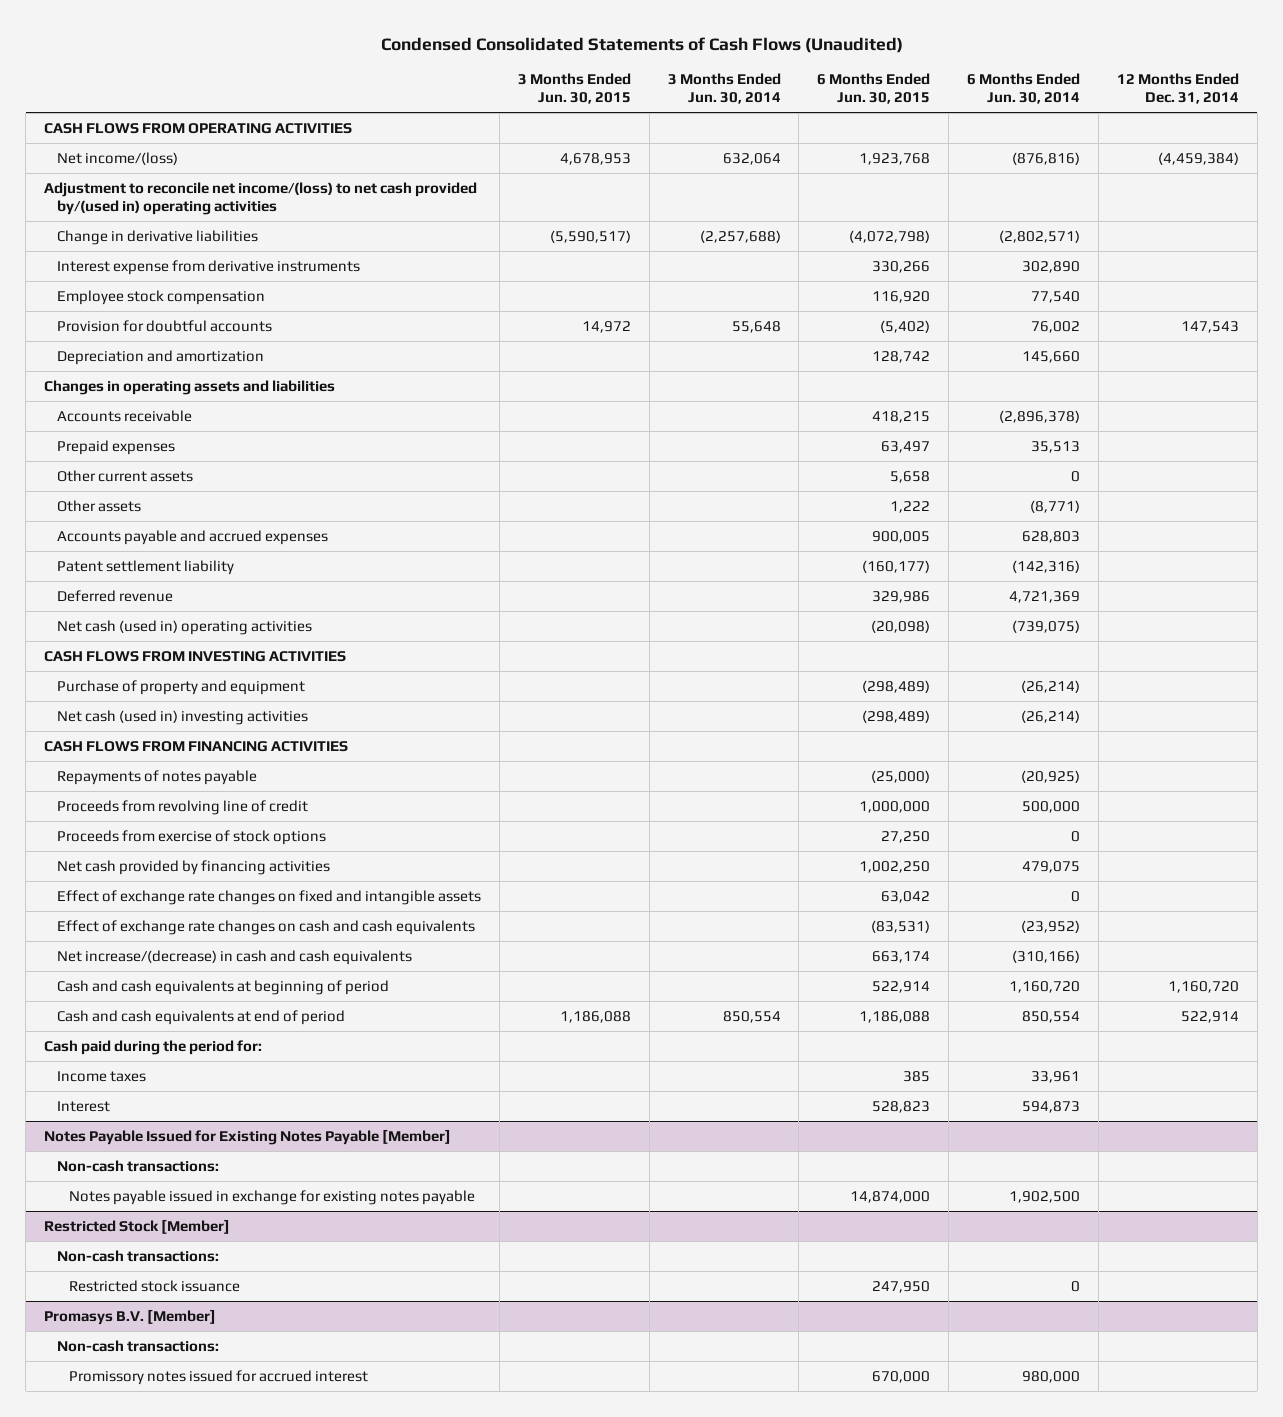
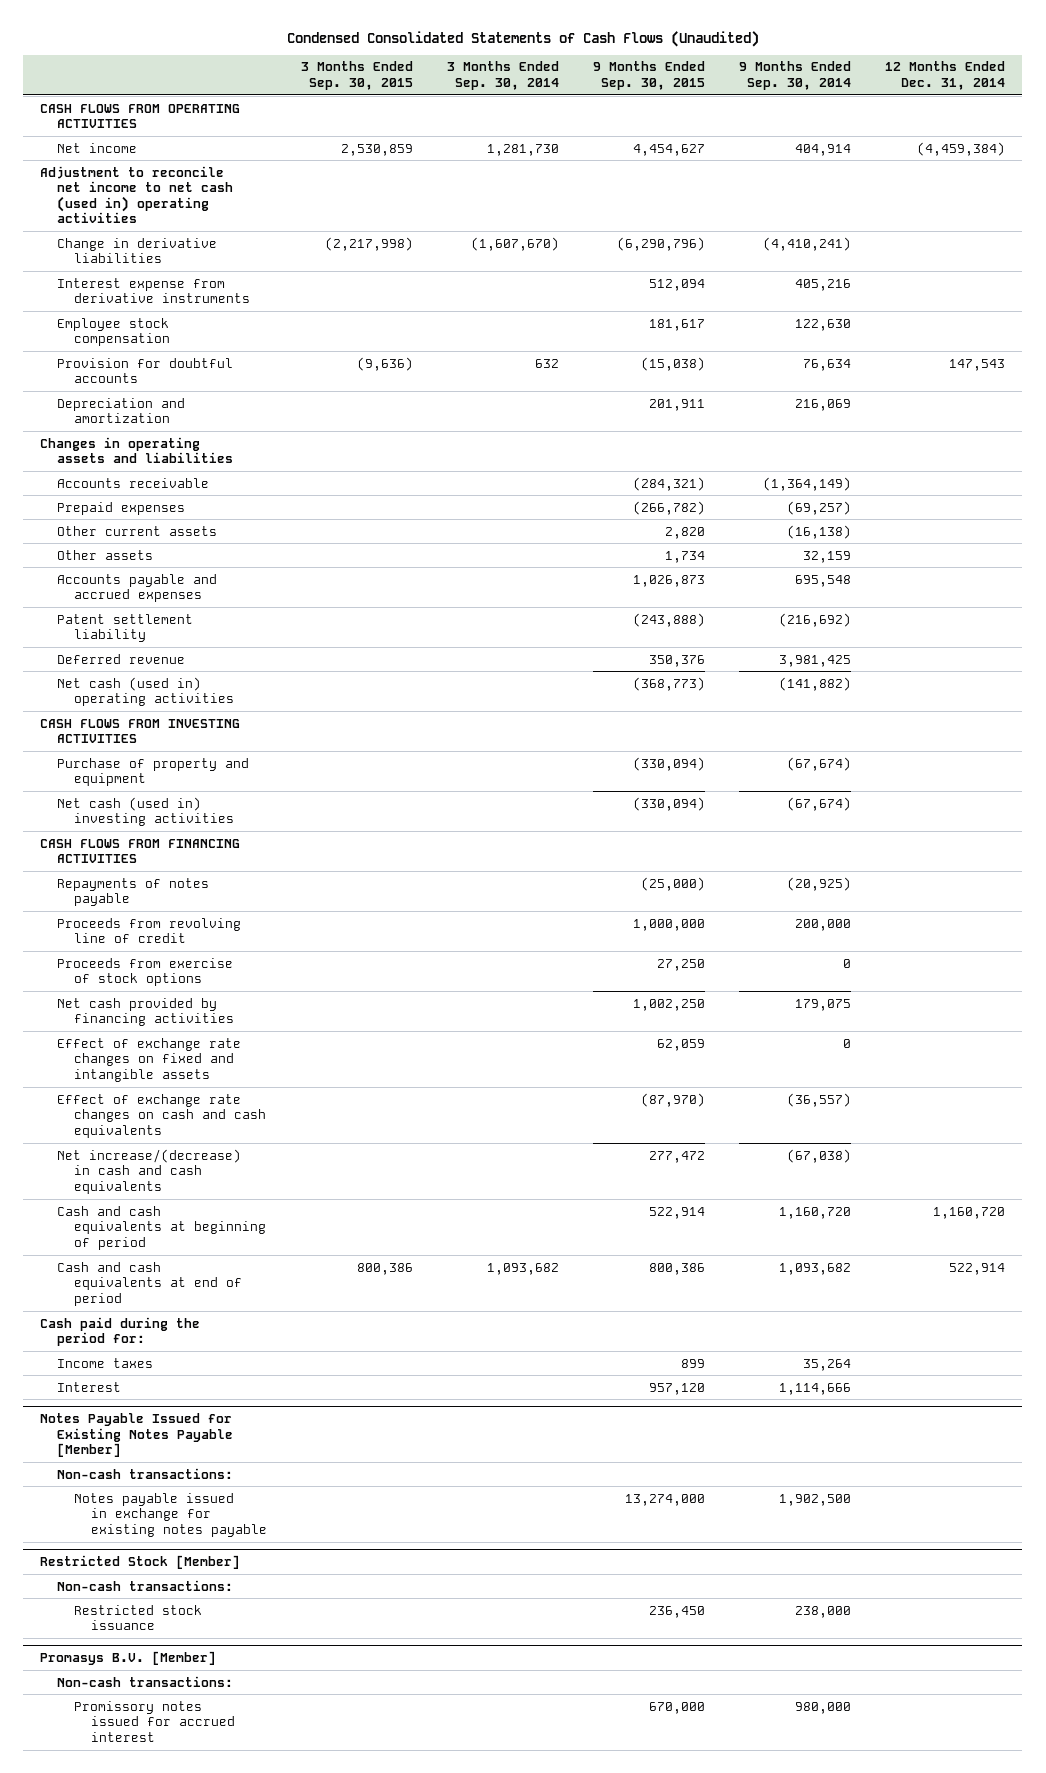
[517,73,631,105] 3 Months Ended Jun. 30, 2015 -> none
[667,73,781,105] 3 Months Ended Jun. 30, 2014 -> none
[817,73,931,105] 6 Months Ended Jun. 30, 2015 -> none
[967,73,1081,105] 6 Months Ended Jun. 30, 2014 -> none
none -> [301,61,414,91] 3 Months Ended Sep. 30, 2015
none -> [447,61,560,91] 3 Months Ended Sep. 30, 2014
none -> [593,61,706,91] 9 Months Ended Sep. 30, 2015
none -> [739,61,852,91] 9 Months Ended Sep. 30, 2014
[56,151,178,165] Net income/(loss) -> [57,142,138,153] Net income
[44,181,478,215] Adjustment to reconcile net income/(loss) to net cash provided by/(used in) operating activities -> [40,165,234,224] Adjustment to reconcile net income to net cash (used in) operating activities

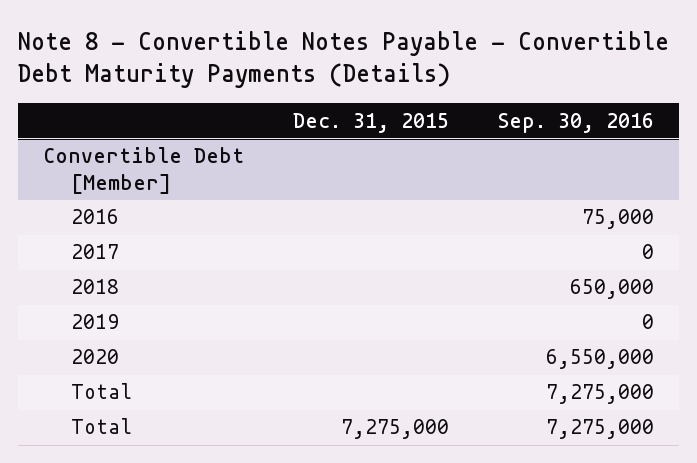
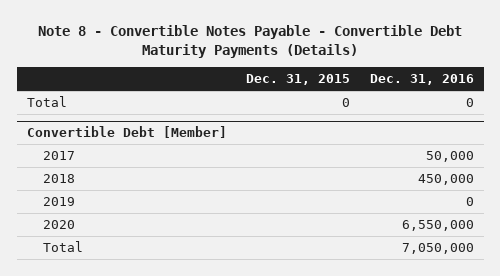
[498,112,655,133] Sep. 30, 2016 -> none
none -> [369,74,474,86] Dec. 31, 2016
none -> [26,95,67,107] Total
[70,209,119,225] 2016 -> none
[70,418,132,435] Total -> none

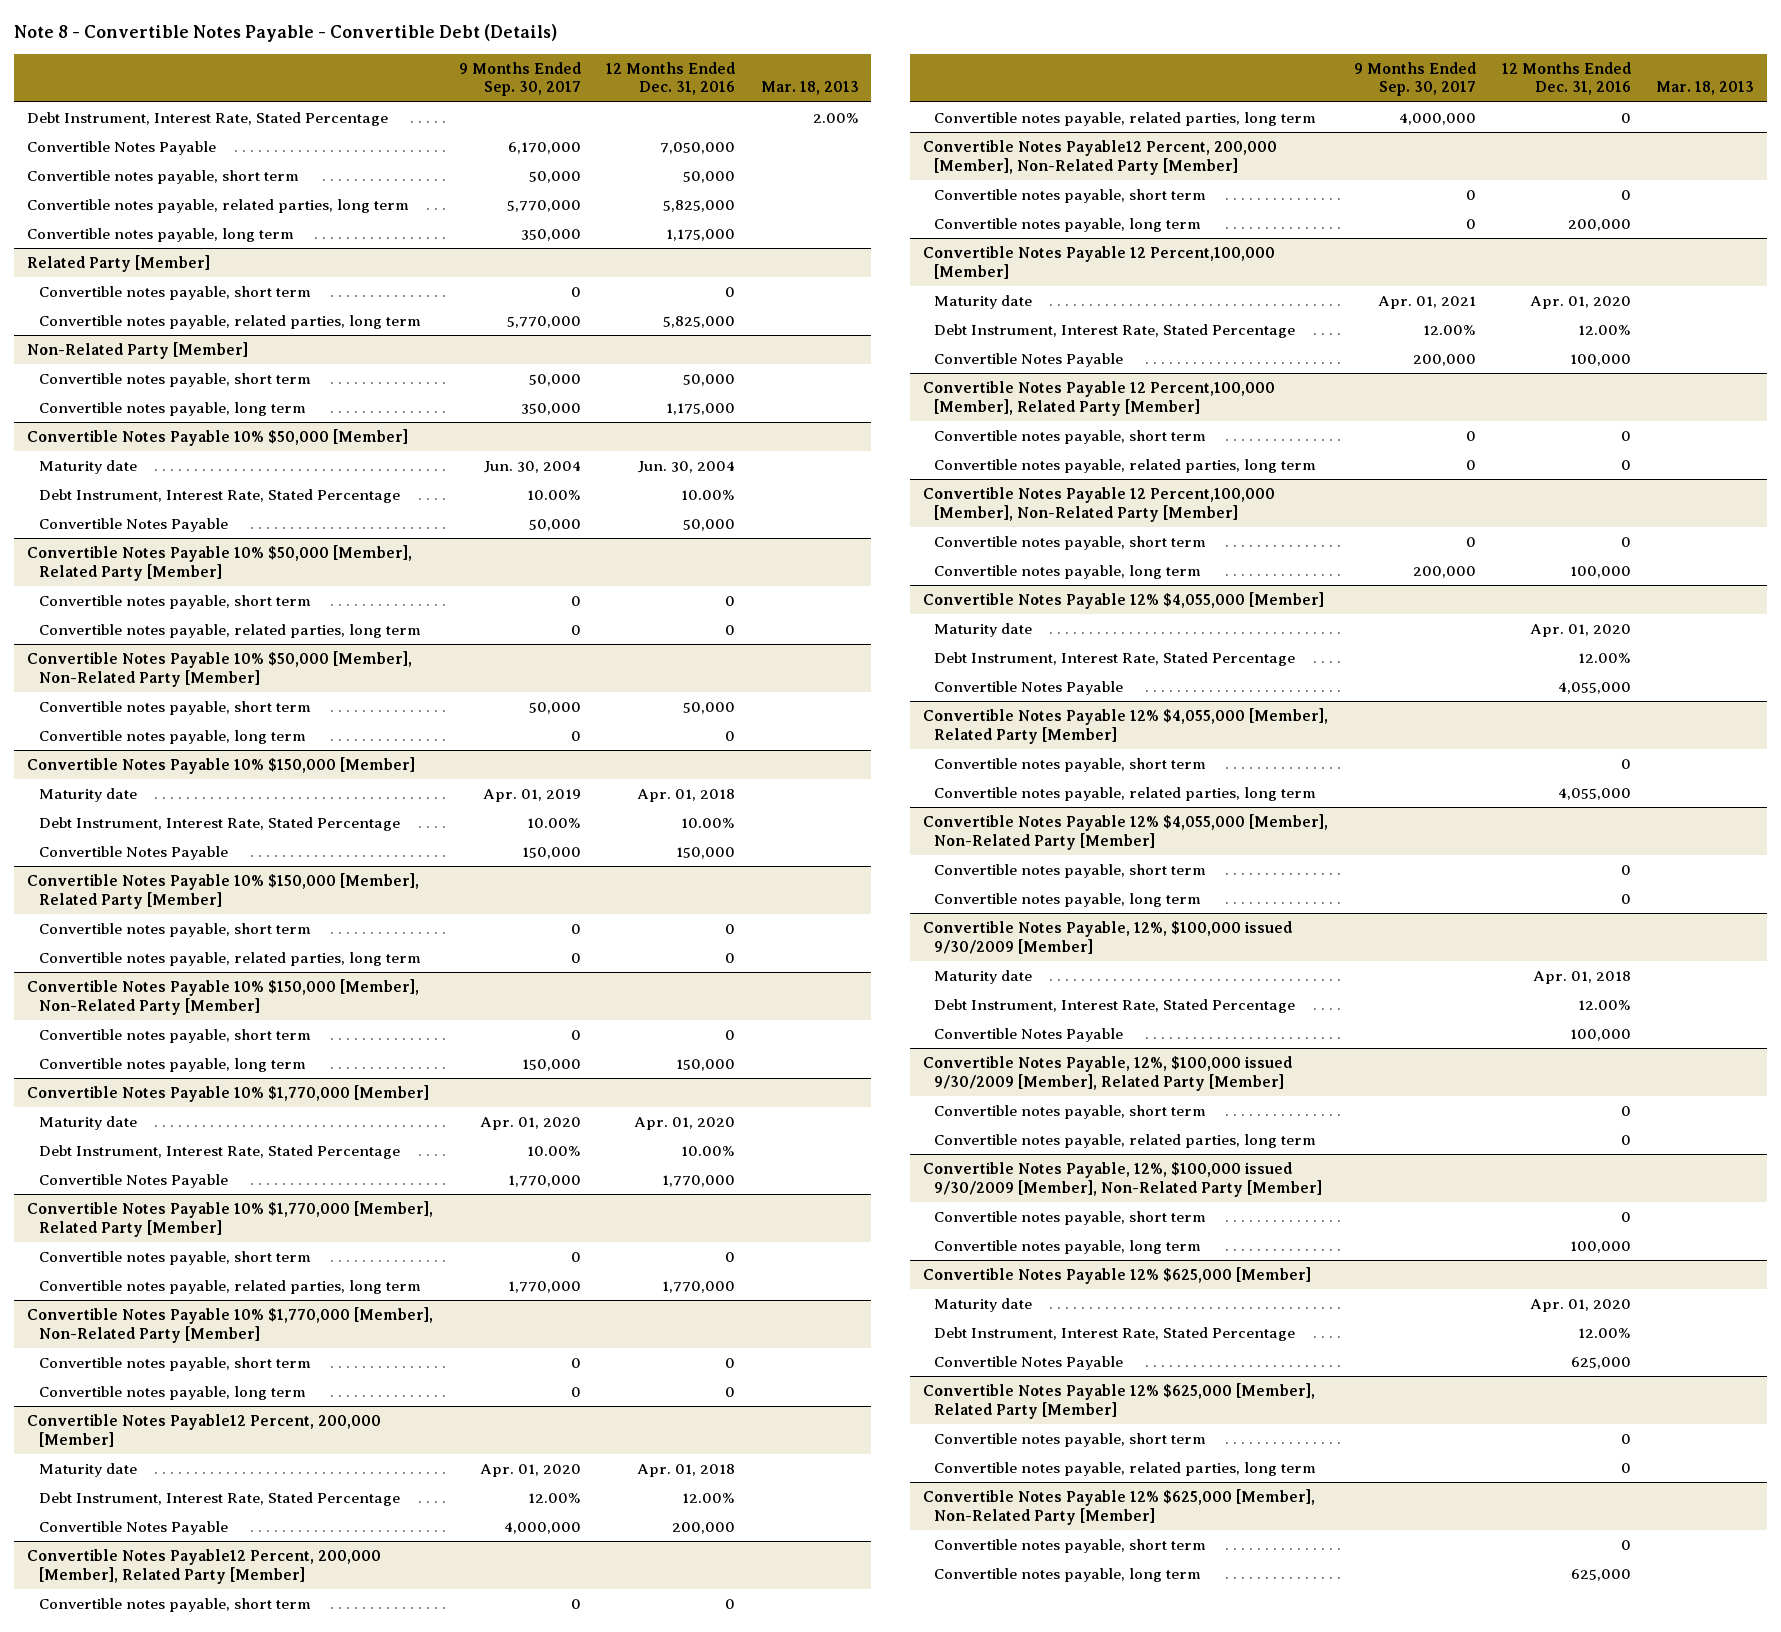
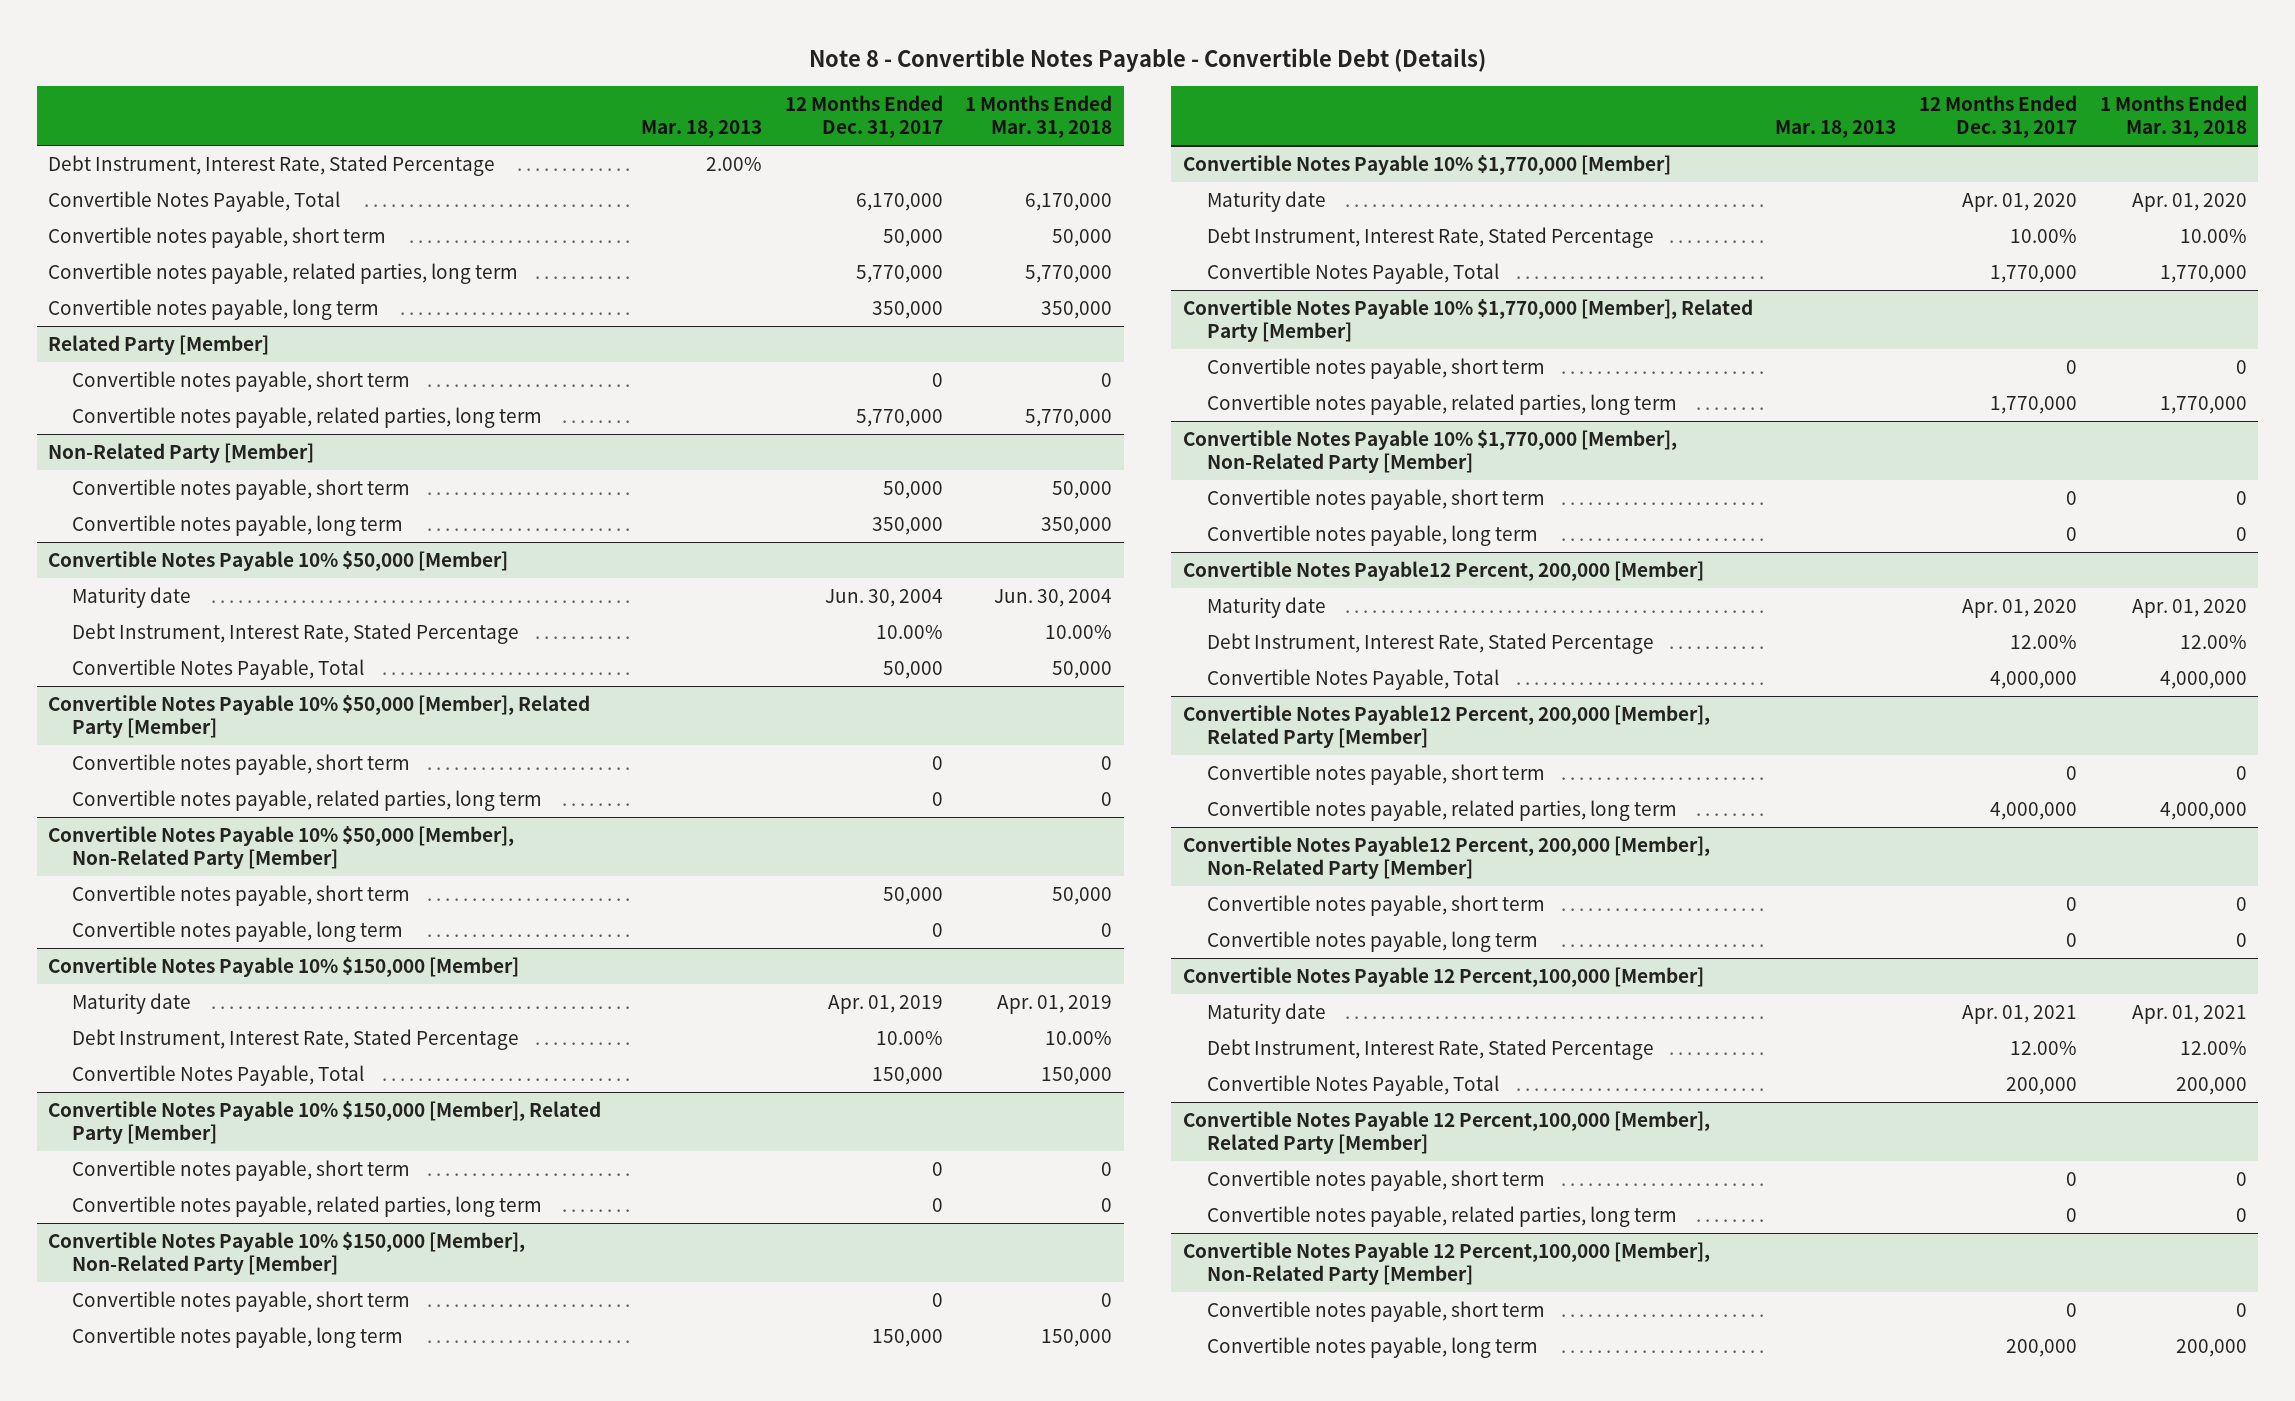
[458,61,581,97] 9 Months Ended Sep. 30, 2017 -> none
[606,61,736,96] 12 Months Ended Dec. 31, 2016 -> none
none -> [784,95,943,139] 12 Months Ended Dec. 31, 2017
none -> [965,95,1113,139] 1 Months Ended Mar. 31, 2018
[27,141,217,156] Convertible Notes Payable -> [48,191,341,213] Convertible Notes Payable, Total
[38,518,228,533] Convertible Notes Payable -> [72,659,365,681] Convertible Notes Payable, Total
[38,846,228,861] Convertible Notes Payable -> [72,1065,365,1087] Convertible Notes Payable, Total
[38,1174,228,1189] Convertible Notes Payable -> [1206,263,1499,285] Convertible Notes Payable, Total
[38,1521,228,1536] Convertible Notes Payable -> [1206,669,1499,691] Convertible Notes Payable, Total
[933,353,1123,368] Convertible Notes Payable -> [1206,1075,1499,1097] Convertible Notes Payable, Total
[922,592,1324,610] Convertible Notes Payable 12% $4,055,000 [Member] -> none
[933,623,1032,638] Maturity date -> none
[933,652,1295,667] Debt Instrument, Interest Rate, Stated Percentage -> none
[933,681,1123,696] Convertible Notes Payable -> none
[922,708,1328,744] Convertible Notes Payable 12% $4,055,000 [Member], Related Party [Member] -> none
[933,758,1206,773] Convertible notes payable, short term -> none
[933,787,1316,802] Convertible notes payable, related parties, long term -> none
[922,814,1328,850] Convertible Notes Payable 12% $4,055,000 [Member], Non-Related Party [Member] -> none
[933,864,1206,879] Convertible notes payable, short term -> none
[933,893,1201,908] Convertible notes payable, long term -> none
[922,921,1292,954] Convertible Notes Payable, 12%, $100,000 issued 9/30/2009 [Member] -> none
[933,970,1032,985] Maturity date -> none
[933,999,1295,1014] Debt Instrument, Interest Rate, Stated Percentage -> none
[933,1028,1123,1043] Convertible Notes Payable -> none
[922,1056,1292,1091] Convertible Notes Payable, 12%, $100,000 issued 9/30/2009 [Member], Related Party [Member] -> none
[933,1105,1206,1120] Convertible notes payable, short term -> none
[933,1134,1316,1149] Convertible notes payable, related parties, long term -> none
[922,1162,1322,1197] Convertible Notes Payable, 12%, $100,000 issued 9/30/2009 [Member], Non-Related Party [Member] -> none
[933,1211,1206,1226] Convertible notes payable, short term -> none
[933,1240,1201,1255] Convertible notes payable, long term -> none
[922,1267,1311,1285] Convertible Notes Payable 12% $625,000 [Member] -> none
[933,1298,1032,1313] Maturity date -> none
[933,1327,1295,1342] Debt Instrument, Interest Rate, Stated Percentage -> none
[933,1356,1123,1371] Convertible Notes Payable -> none
[922,1383,1315,1419] Convertible Notes Payable 12% $625,000 [Member], Related Party [Member] -> none
[933,1433,1206,1448] Convertible notes payable, short term -> none
[933,1462,1316,1477] Convertible notes payable, related parties, long term -> none
[922,1489,1315,1525] Convertible Notes Payable 12% $625,000 [Member], Non-Related Party [Member] -> none
[933,1539,1206,1554] Convertible notes payable, short term -> none
[933,1568,1201,1583] Convertible notes payable, long term -> none

